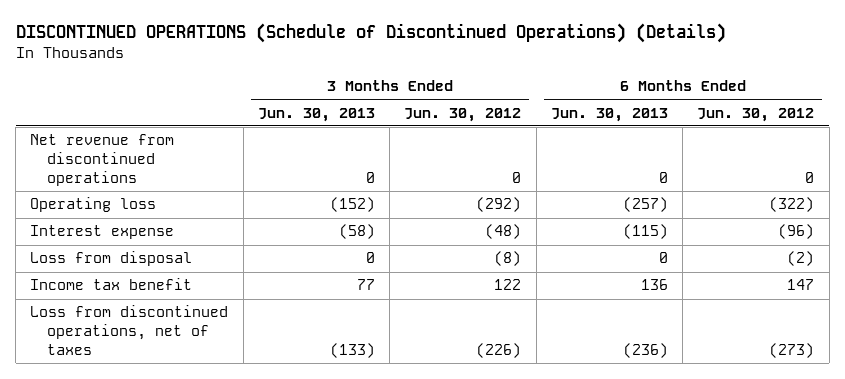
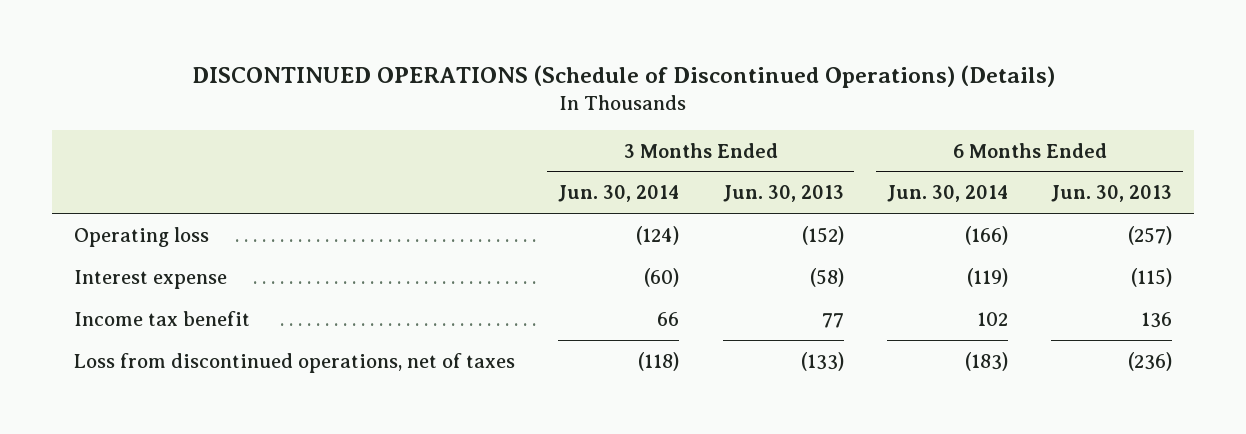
[404,107,522,122] Jun. 30, 2012 -> none
[697,107,815,122] Jun. 30, 2012 -> none
none -> [558,185,680,203] Jun. 30, 2014
none -> [886,185,1008,203] Jun. 30, 2014
[30,134,175,186] Net revenue from discontinued operations -> none
[30,251,193,267] Loss from disposal -> none

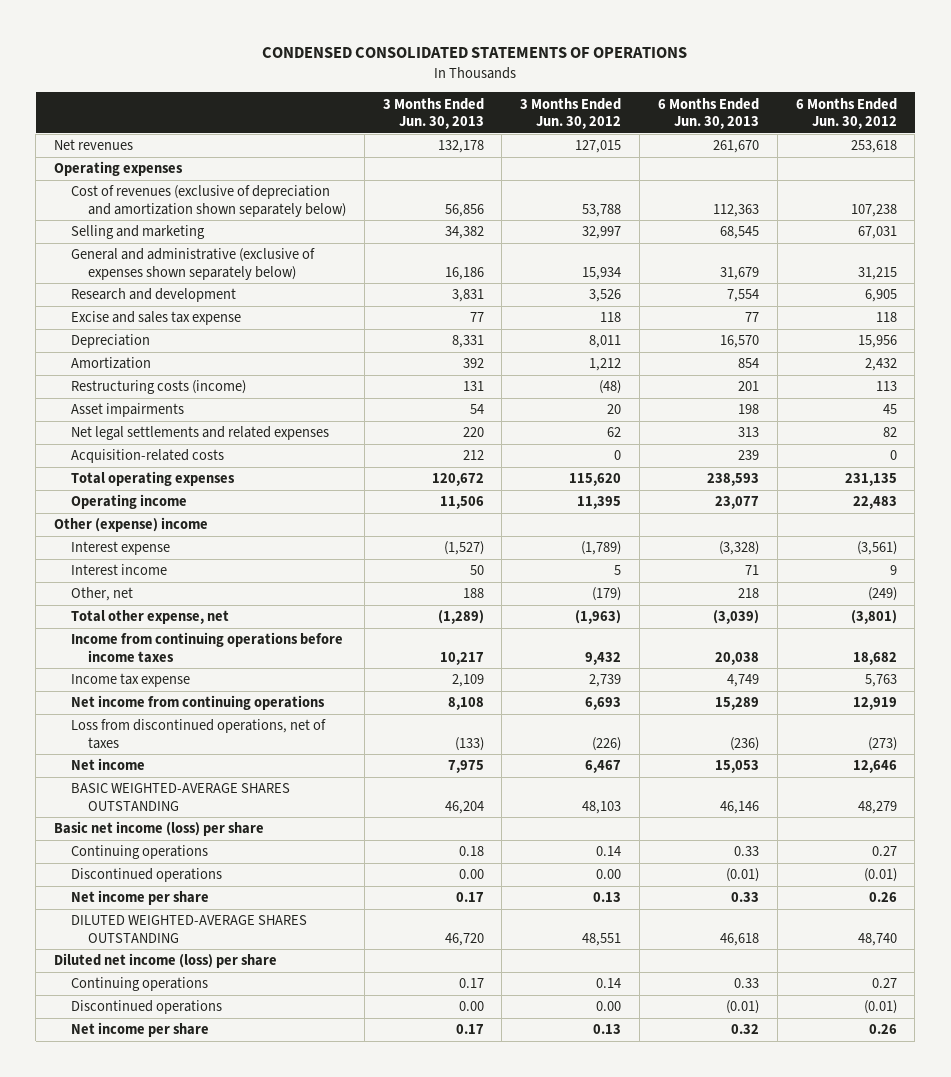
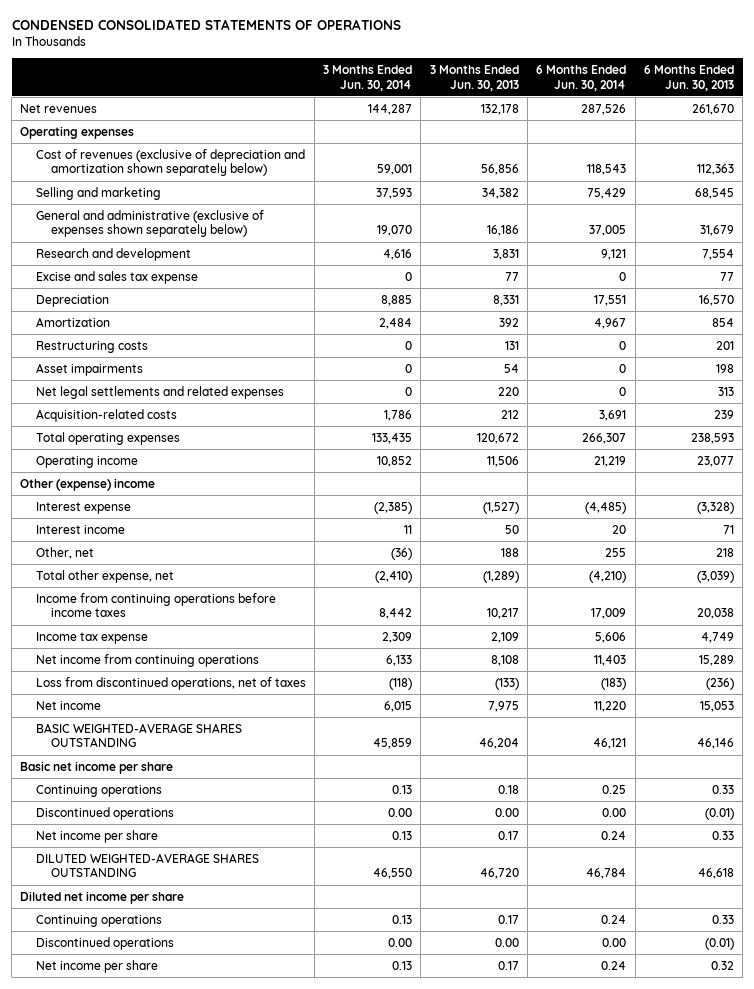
[520,97,622,129] 3 Months Ended Jun. 30, 2012 -> none
[795,97,897,129] 6 Months Ended Jun. 30, 2012 -> none
none -> [323,64,413,91] 3 Months Ended Jun. 30, 2014
none -> [536,64,627,91] 6 Months Ended Jun. 30, 2014
[70,380,246,395] Restructuring costs (income) -> [35,340,148,353] Restructuring costs
[53,821,264,837] Basic net income (loss) per share -> [20,760,174,774] Basic net income per share
[53,953,277,969] Diluted net income (loss) per share -> [20,890,185,904] Diluted net income per share

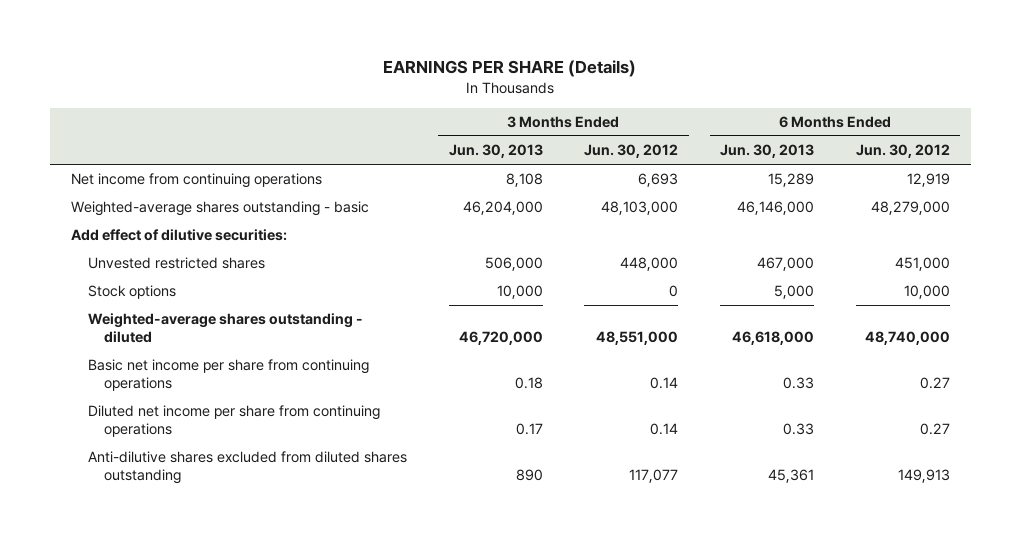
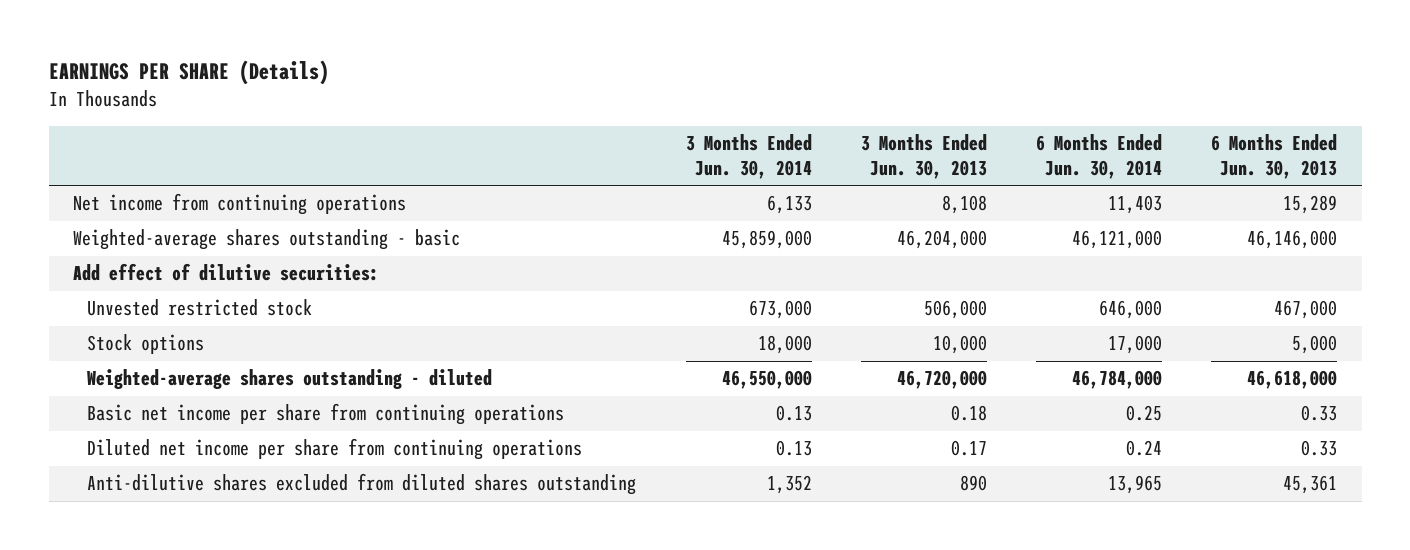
[584,144,679,159] Jun. 30, 2012 -> none
[855,144,950,159] Jun. 30, 2012 -> none
none -> [685,133,812,179] 3 Months Ended Jun. 30, 2014
none -> [1035,133,1162,179] 6 Months Ended Jun. 30, 2014
[87,257,265,270] Unvested restricted shares -> [87,299,313,317] Unvested restricted stock

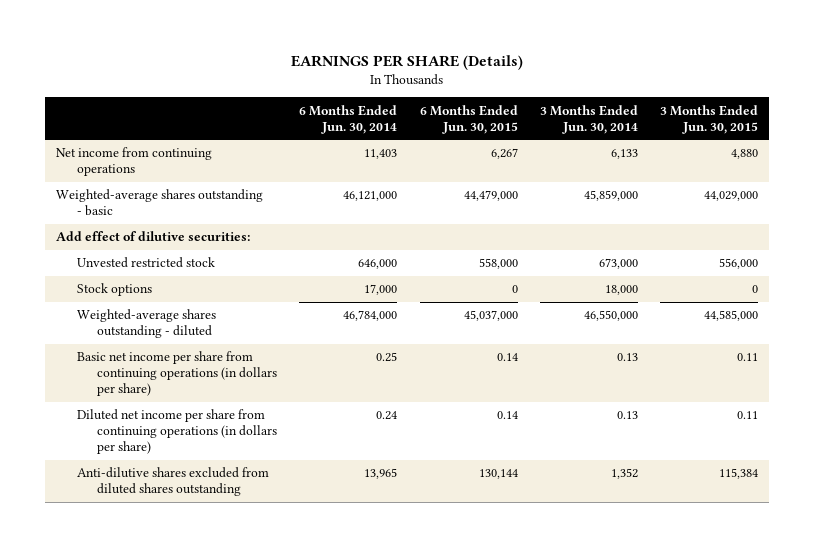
[860,133,987,179] 3 Months Ended Jun. 30, 2013 -> none
[1211,133,1338,179] 6 Months Ended Jun. 30, 2013 -> none
none -> [419,104,518,134] 6 Months Ended Jun. 30, 2015
none -> [659,104,758,134] 3 Months Ended Jun. 30, 2015
[87,403,565,426] Basic net income per share from continuing operations -> [76,351,278,397] Basic net income per share from continuing operations (in dollars per share)
[87,438,583,461] Diluted net income per share from continuing operations -> [76,409,278,455] Diluted net income per share from continuing operations (in dollars per share)

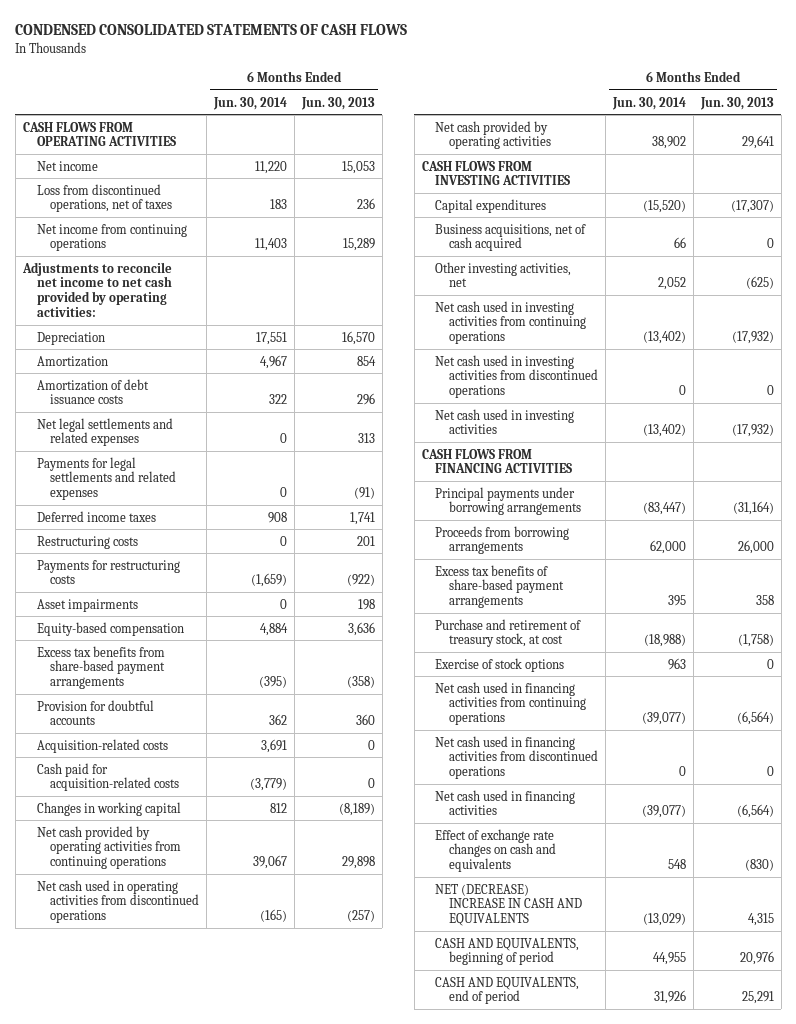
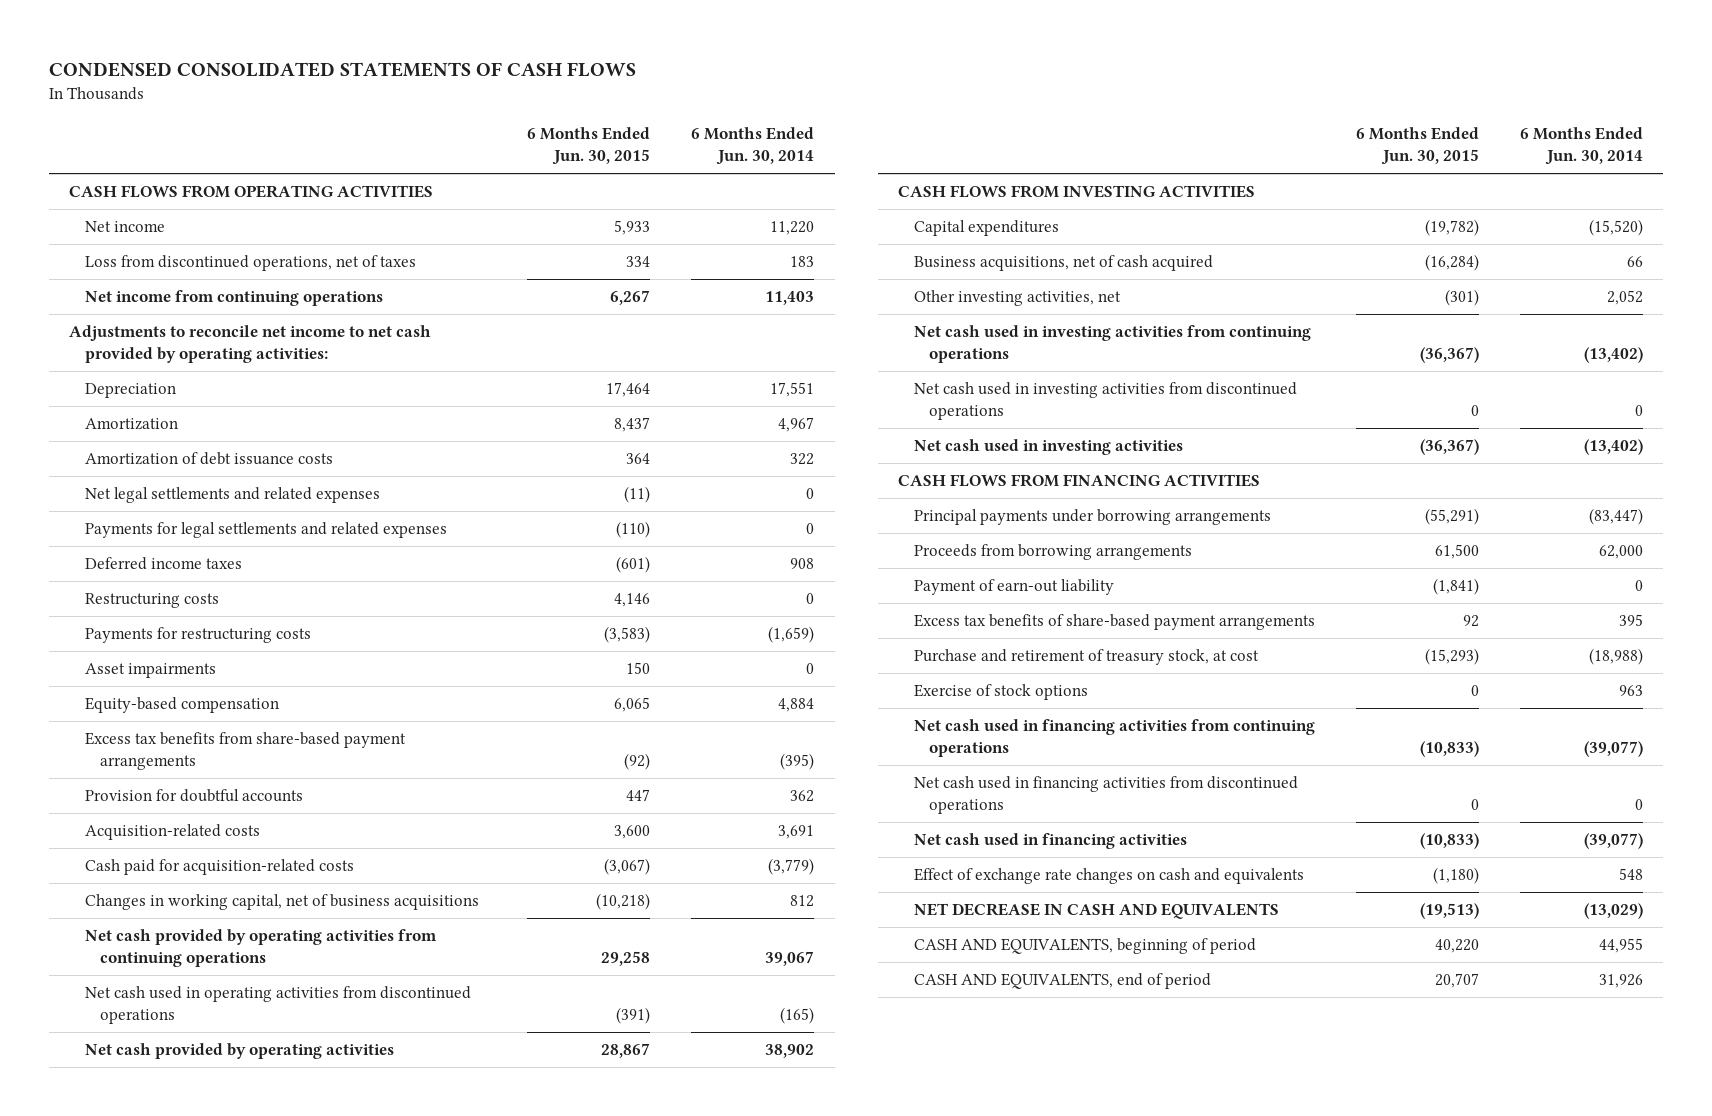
[300,96,375,110] Jun. 30, 2013 -> none
none -> [526,127,650,166] 6 Months Ended Jun. 30, 2015
[36,801,181,816] Changes in working capital -> [84,894,479,911] Changes in working capital, net of business acquisitions
none -> [913,579,1114,596] Payment of earn-out liability
[435,883,583,927] NET (DECREASE) INCREASE IN CASH AND EQUIVALENTS -> [913,903,1279,920] NET DECREASE IN CASH AND EQUIVALENTS

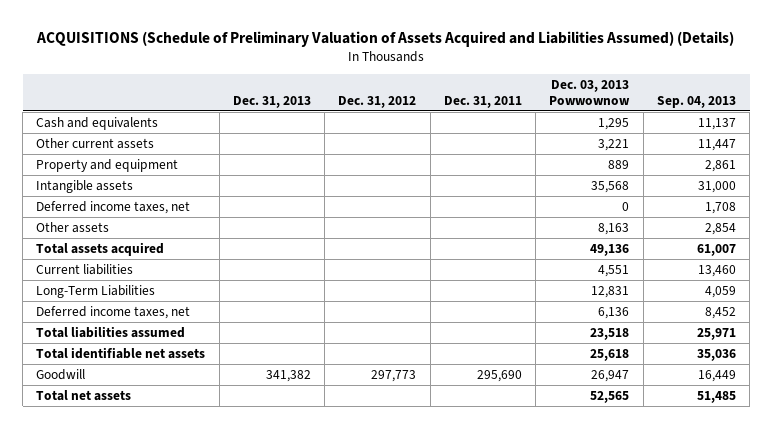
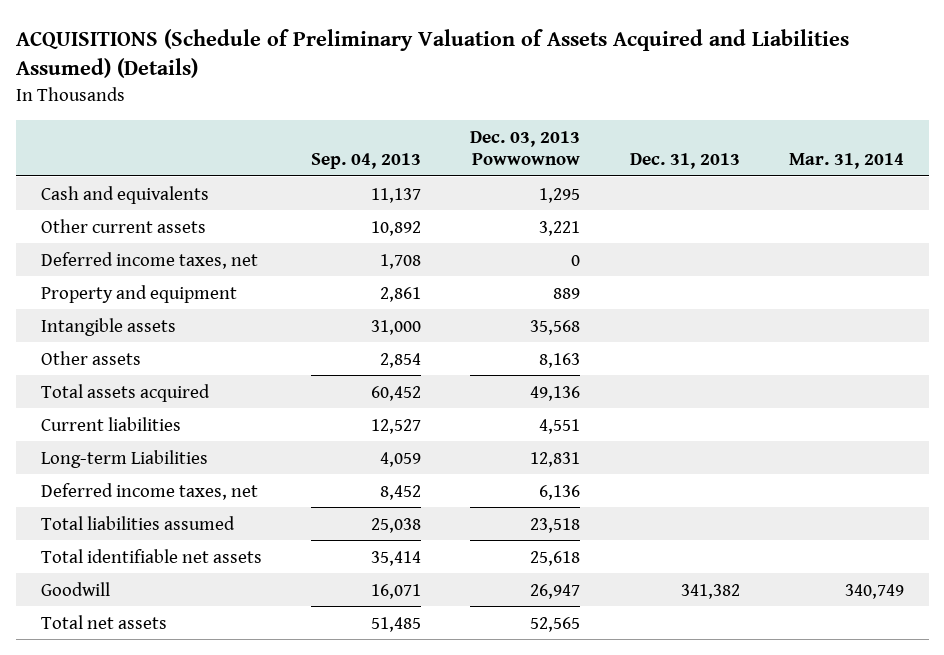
[338,95,417,108] Dec. 31, 2012 -> none
[443,95,522,108] Dec. 31, 2011 -> none
none -> [788,152,904,169] Mar. 31, 2014
[697,138,736,151] 11,447 -> [370,220,421,236] 10,892
[36,200,191,214] Deferred income taxes, net -> [40,251,258,269] Deferred income taxes, net
[696,243,736,256] 61,007 -> [370,385,421,401] 60,452
[697,264,736,277] 13,460 -> [370,418,421,434] 12,527
[36,284,156,298] Long-Term Liabilities -> [40,449,208,468] Long-term Liabilities
[696,327,736,340] 25,971 -> [370,517,421,533] 25,038
[696,348,736,361] 35,036 -> [370,550,421,566] 35,414
[697,369,736,382] 16,449 -> [370,583,421,599] 16,071

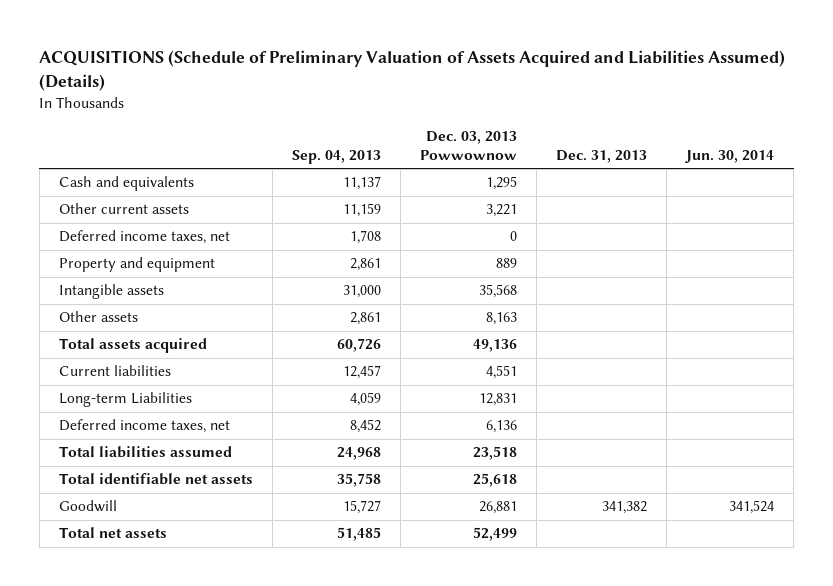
[788,152,904,169] Mar. 31, 2014 -> none
none -> [685,150,775,164] Jun. 30, 2014
[370,220,421,236] 10,892 -> [342,203,381,218] 11,159
[379,352,421,368] 2,854 -> [349,312,381,326] 2,861
[370,385,421,401] 60,452 -> [336,338,381,353] 60,726
[370,418,421,434] 12,527 -> [342,365,381,380] 12,457
[370,517,421,533] 25,038 -> [336,447,381,461] 24,968
[370,550,421,566] 35,414 -> [336,473,381,488] 35,758
[370,583,421,599] 16,071 -> [342,500,381,515] 15,727
[530,583,581,599] 26,947 -> [478,501,517,515] 26,881
[530,616,581,632] 52,565 -> [472,527,517,542] 52,499

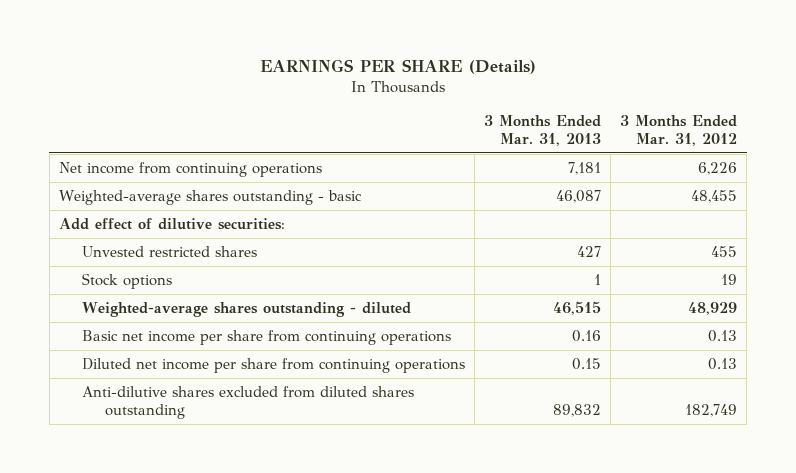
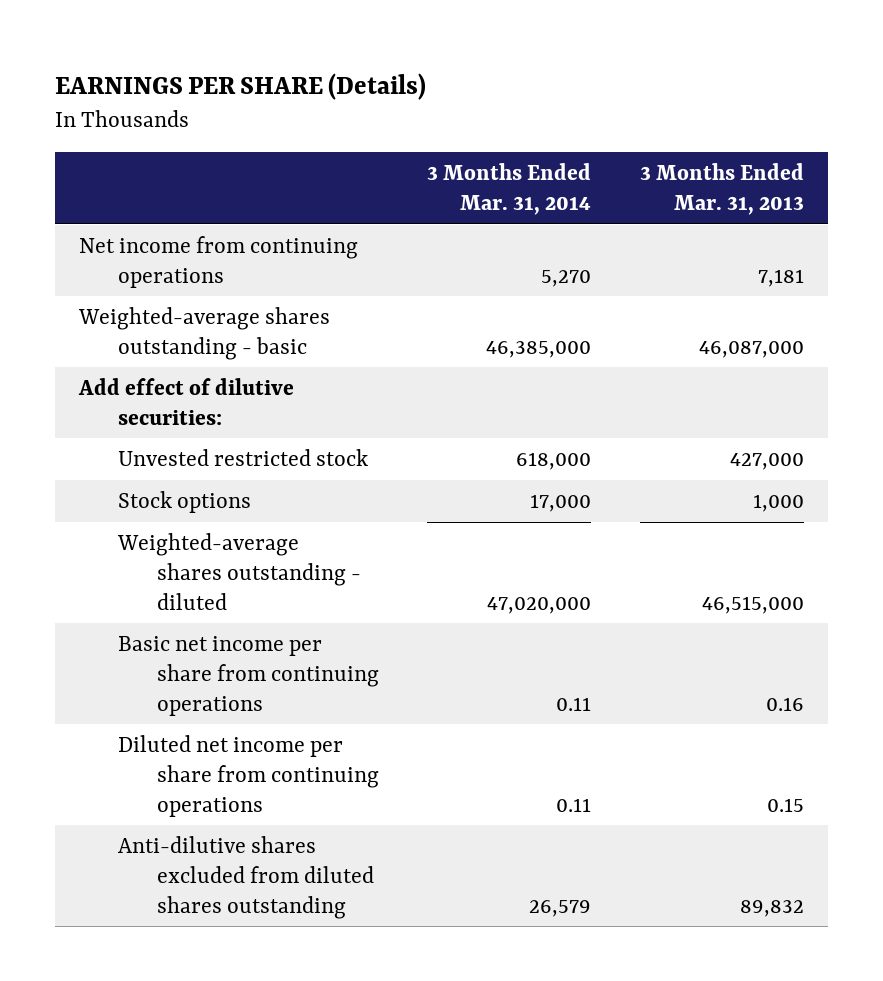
[620,114,738,146] 3 Months Ended Mar. 31, 2012 -> none
none -> [427,162,592,215] 3 Months Ended Mar. 31, 2014
[556,190,602,204] 46,087 -> [698,340,804,358] 46,087,000
[81,246,257,258] Unvested restricted shares -> [118,448,369,466] Unvested restricted stock
[577,246,602,258] 427 -> [729,452,804,470] 427,000
[594,274,602,286] 1 -> [752,493,804,512] 1,000
[553,301,602,316] 46,515 -> [701,595,804,614] 46,515,000

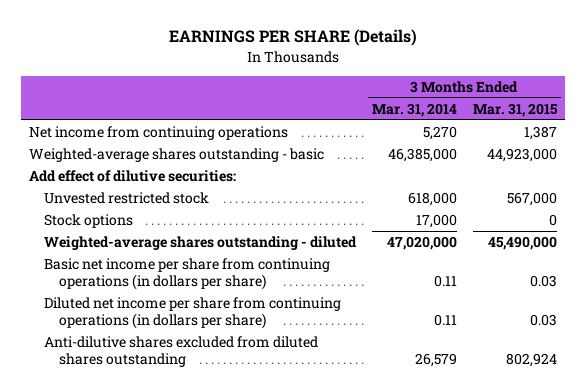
[639,162,804,215] 3 Months Ended Mar. 31, 2013 -> none
none -> [472,102,558,117] Mar. 31, 2015
[118,635,379,716] Basic net income per share from continuing operations -> [43,258,330,290] Basic net income per share from continuing operations (in dollars per share)
[118,734,379,817] Diluted net income per share from continuing operations -> [43,297,341,329] Diluted net income per share from continuing operations (in dollars per share)

